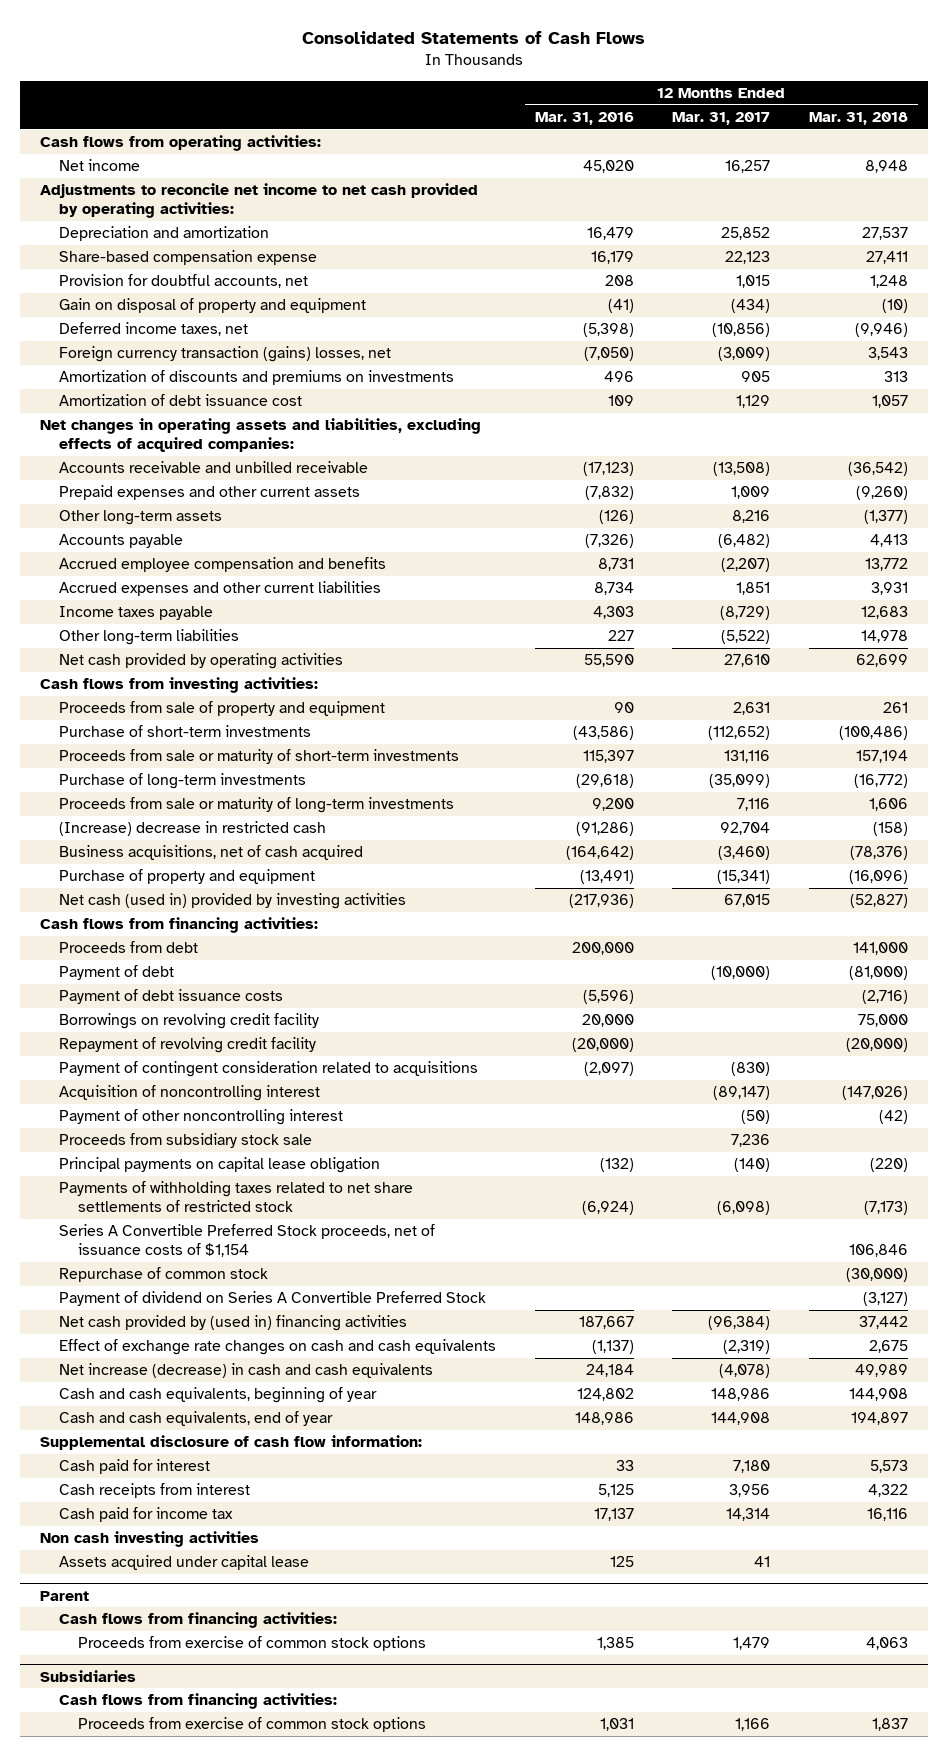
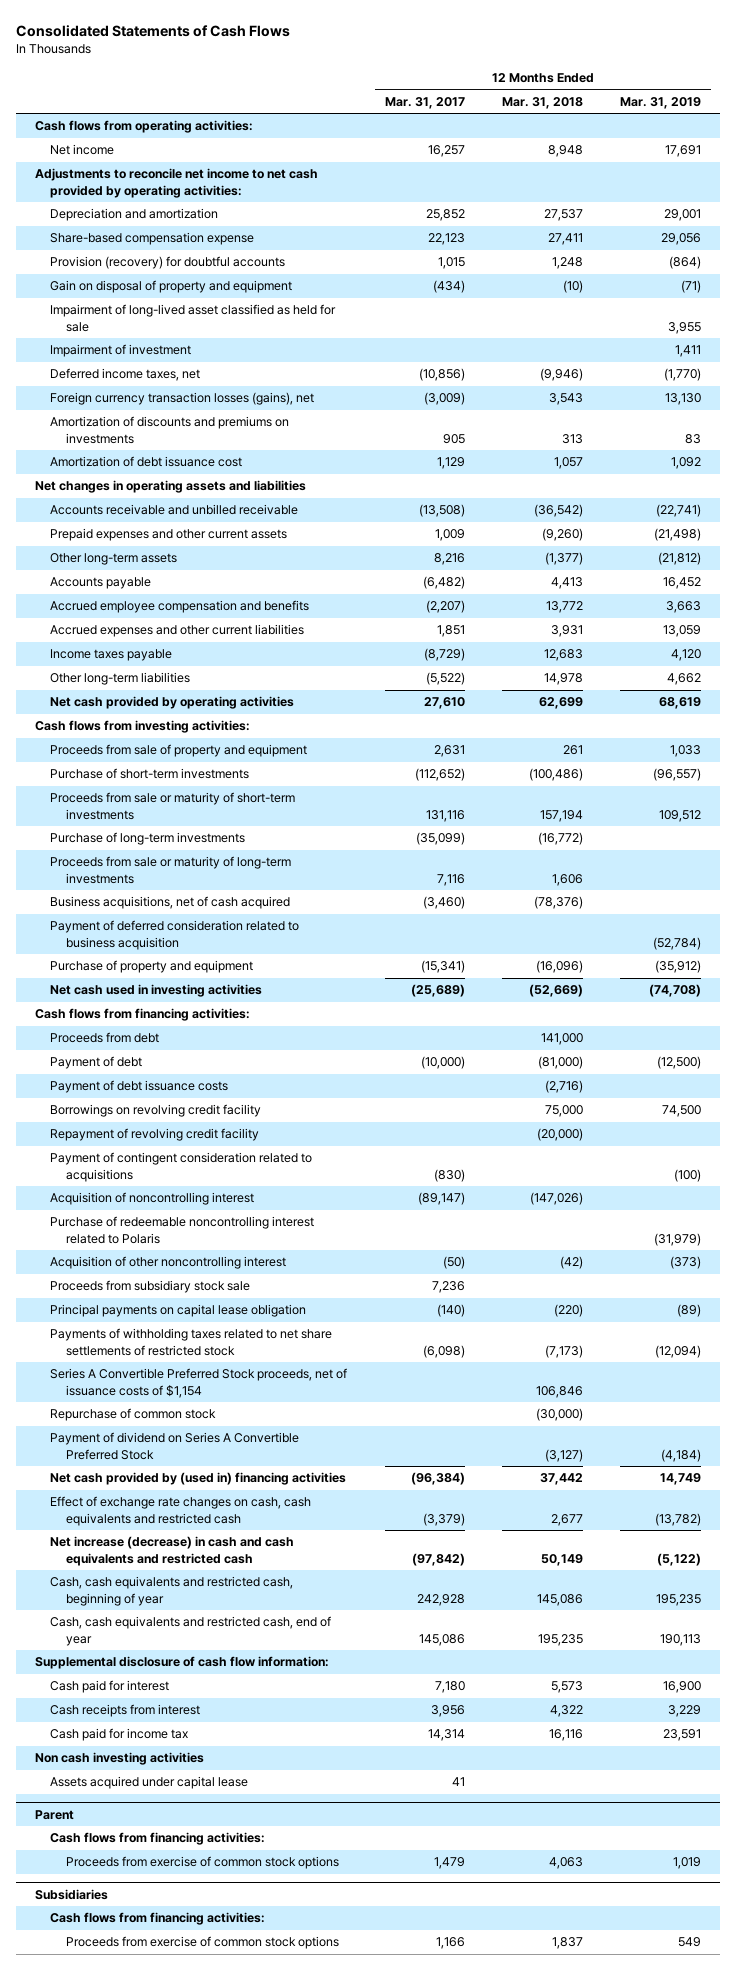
[534,111,634,125] Mar. 31, 2016 -> none
none -> [620,96,702,109] Mar. 31, 2019
[58,274,308,289] Provision for doubtful accounts, net -> [50,256,286,270] Provision (recovery) for doubtful accounts
none -> [50,304,337,332] Impairment of long-lived asset classified as held for sale
none -> [50,344,192,358] Impairment of investment
[58,346,391,363] Foreign currency transaction (gains) losses, net -> [50,392,315,406] Foreign currency transaction losses (gains), net
[39,418,481,452] Net changes in operating assets and liabilities, excluding effects of acquired companies: -> [34,480,306,494] Net changes in operating assets and liabilities
[58,821,326,837] (Increase) decrease in restricted cash -> none
none -> [50,920,300,950] Payment of deferred consideration related to business acquisition
[58,893,406,910] Net cash (used in) provided by investing activities -> [50,984,263,998] Net cash used in investing activities
[724,894,771,908] 67,015 -> [410,984,465,998] (25,689)
[850,894,909,909] (52,827) -> [528,984,583,998] (52,669)
none -> [50,1216,315,1244] Purchase of redeemable noncontrolling interest related to Polaris
[58,1109,343,1126] Payment of other noncontrolling interest -> [50,1256,287,1270] Acquisition of other noncontrolling interest
[58,1339,496,1356] Effect of exchange rate changes on cash and cash equivalents -> [50,1496,312,1526] Effect of exchange rate changes on cash, cash equivalents and restricted cash
[723,1340,771,1355] (2,319) -> [422,1512,465,1526] (3,379)
[869,1340,909,1354] 2,675 -> [550,1513,583,1526] 2,677
[58,1363,433,1379] Net increase (decrease) in cash and cash equivalents -> [50,1536,295,1566] Net increase (decrease) in cash and cash equivalents and restricted cash
[719,1364,771,1379] (4,078) -> [411,1552,465,1566] (97,842)
[855,1364,909,1378] 49,989 -> [540,1553,583,1566] 50,149
[58,1387,377,1404] Cash and cash equivalents, beginning of year -> [50,1576,294,1606] Cash, cash equivalents and restricted cash, beginning of year
[711,1388,771,1402] 148,986 -> [416,1593,465,1606] 242,928
[849,1388,909,1402] 144,908 -> [536,1593,583,1606] 145,086
[58,1411,333,1427] Cash and cash equivalents, end of year -> [50,1616,332,1646] Cash, cash equivalents and restricted cash, end of year
[711,1412,771,1426] 144,908 -> [418,1633,465,1646] 145,086
[851,1412,909,1426] 194,897 -> [537,1633,583,1646] 195,235

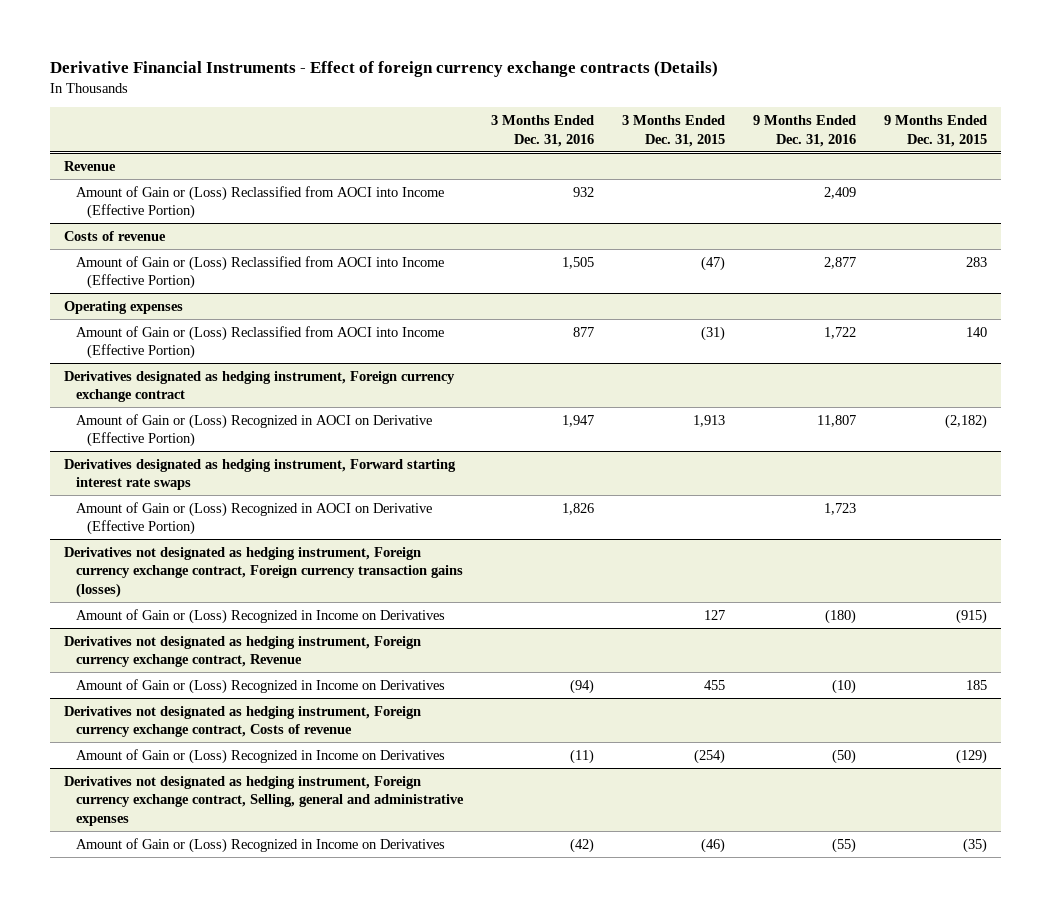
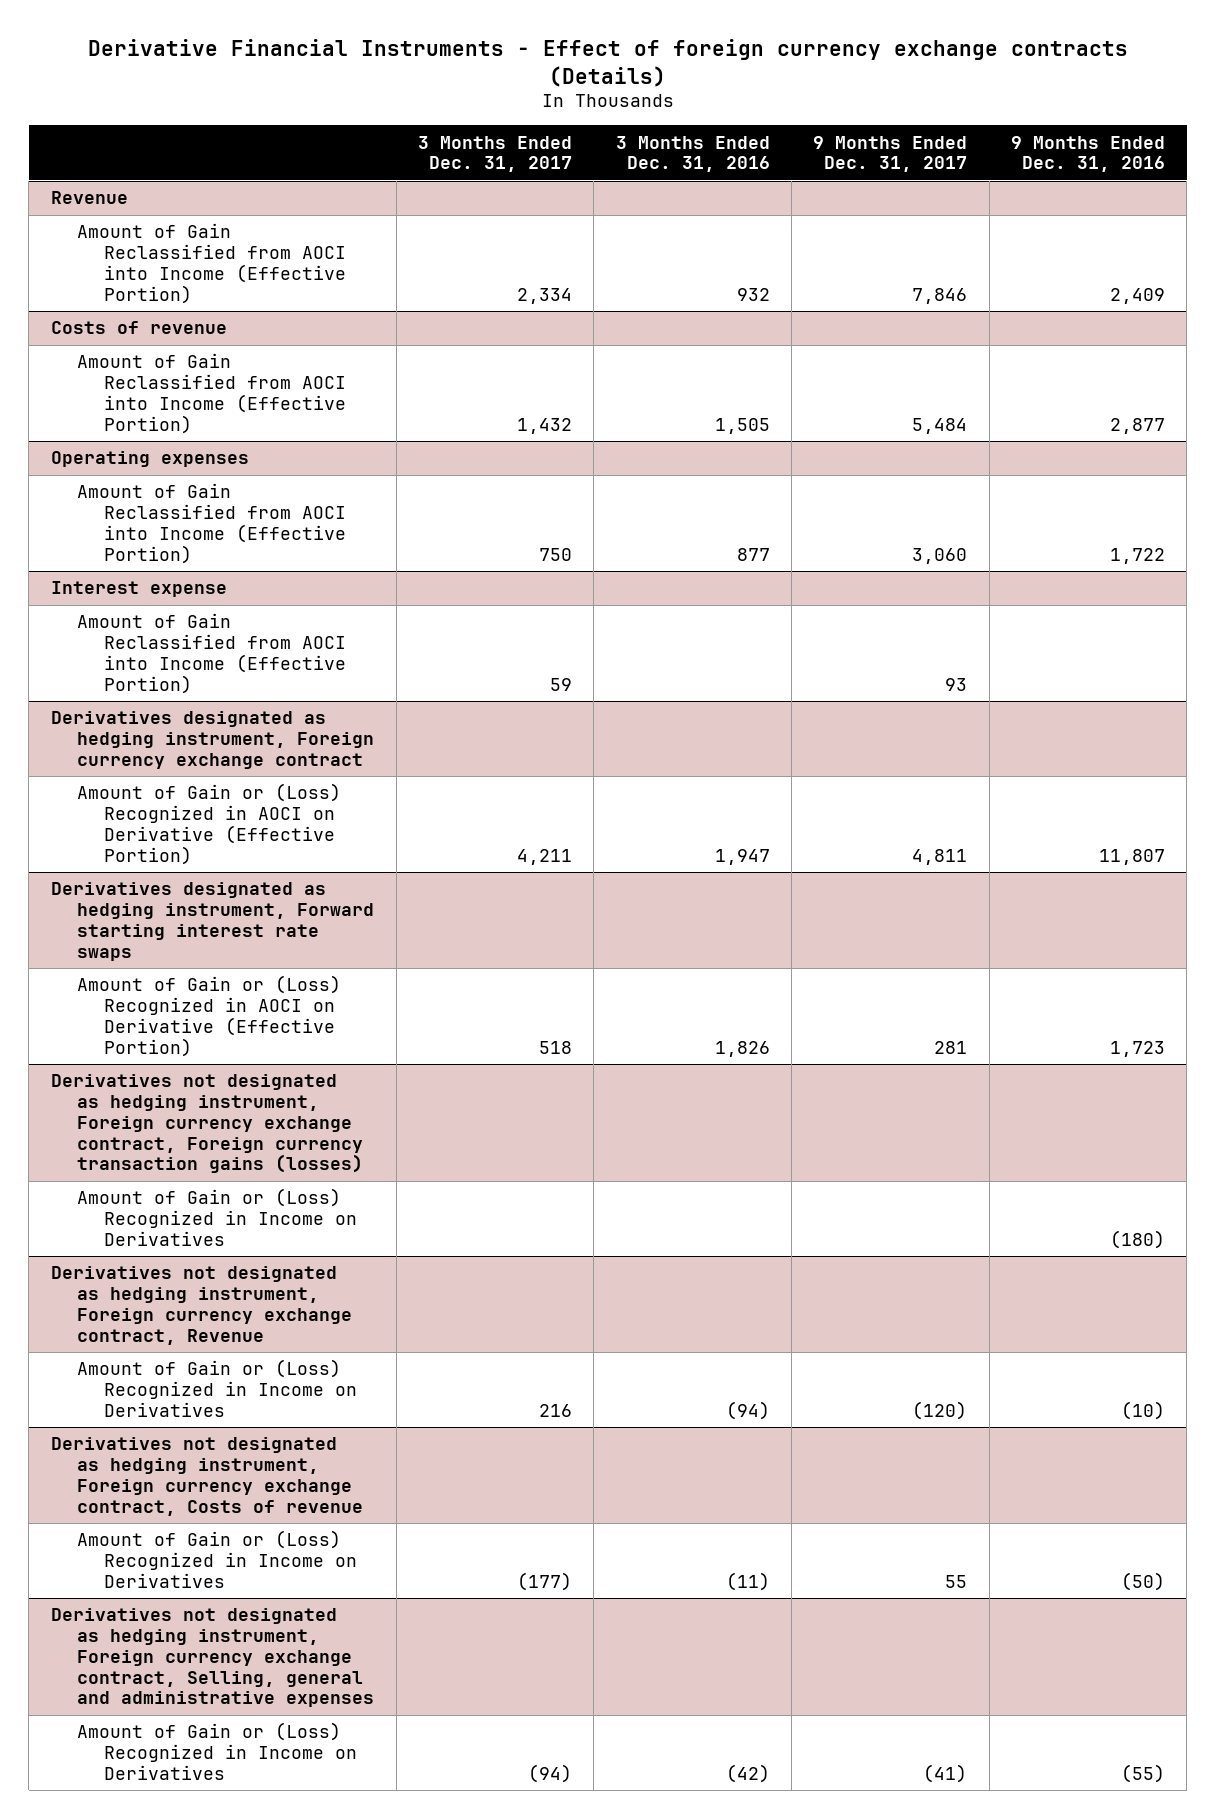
[621,114,725,147] 3 Months Ended Dec. 31, 2015 -> none
[884,114,988,147] 9 Months Ended Dec. 31, 2015 -> none
none -> [418,135,573,173] 3 Months Ended Dec. 31, 2017
none -> [813,135,968,173] 9 Months Ended Dec. 31, 2017
[75,185,444,220] Amount of Gain or (Loss) Reclassified from AOCI into Income (Effective Portion) -> [77,223,347,304] Amount of Gain Reclassified from AOCI into Income (Effective Portion)
[75,255,444,290] Amount of Gain or (Loss) Reclassified from AOCI into Income (Effective Portion) -> [77,353,347,434] Amount of Gain Reclassified from AOCI into Income (Effective Portion)
[75,325,444,360] Amount of Gain or (Loss) Reclassified from AOCI into Income (Effective Portion) -> [77,483,347,564] Amount of Gain Reclassified from AOCI into Income (Effective Portion)
none -> [50,581,227,598] Interest expense
none -> [77,613,347,694] Amount of Gain Reclassified from AOCI into Income (Effective Portion)

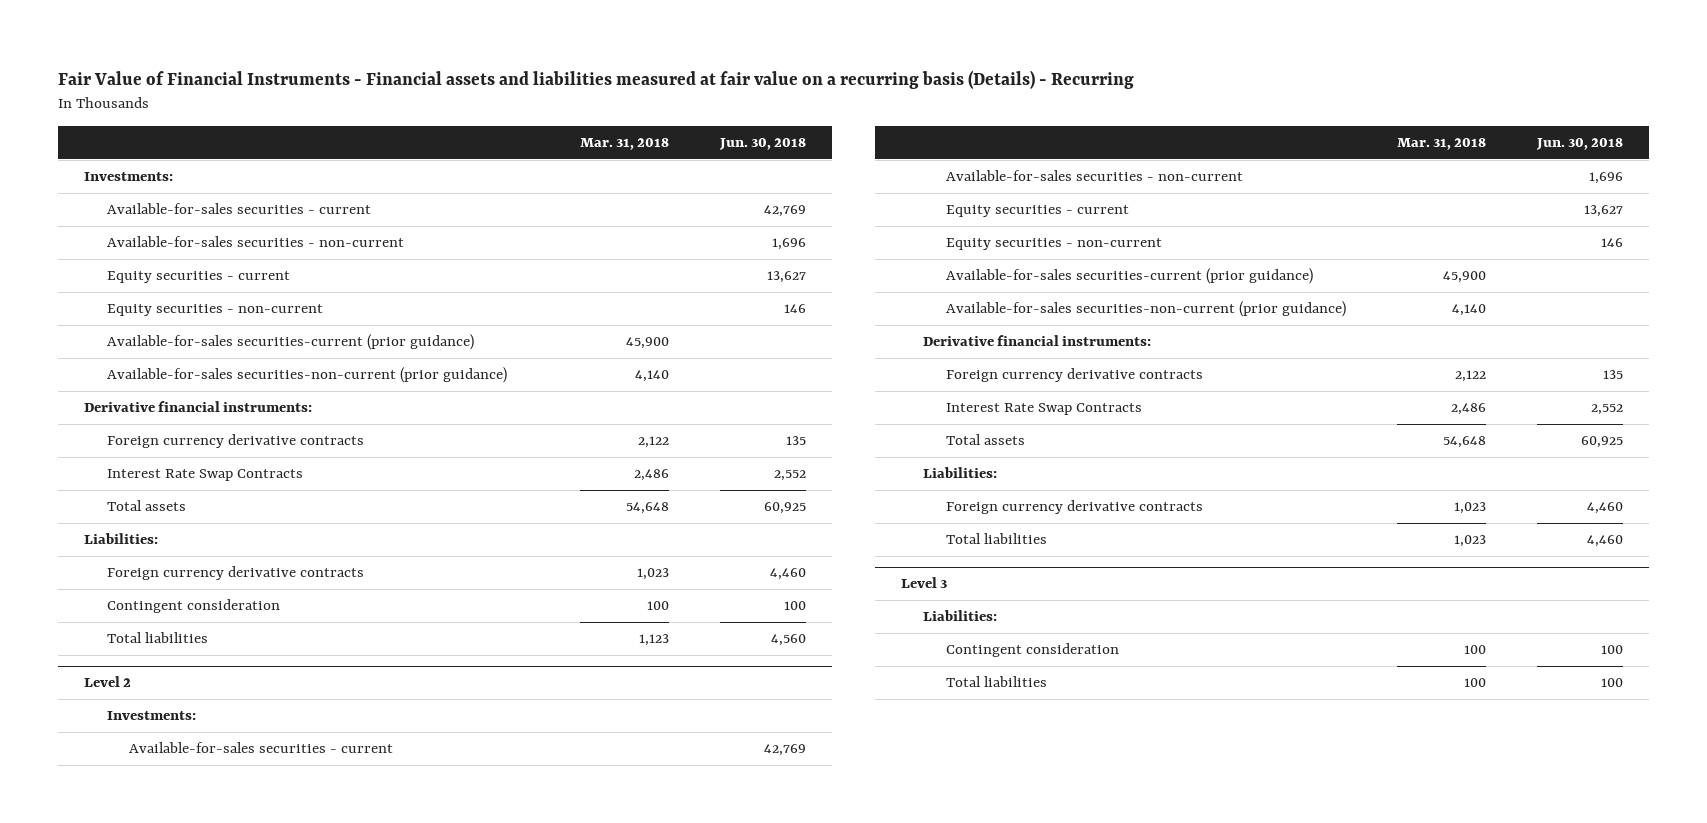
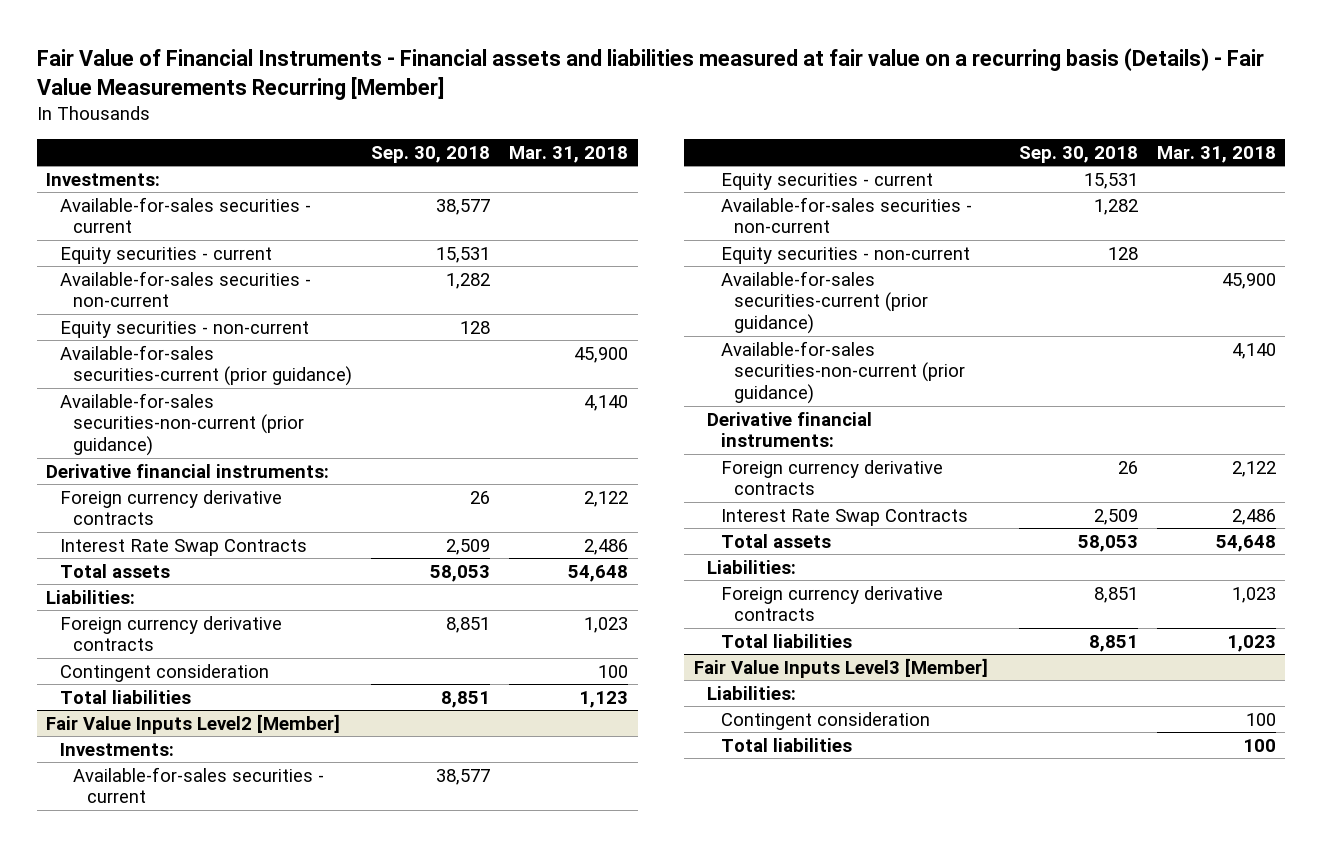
[58,70,1135,90] Fair Value of Financial Instruments - Financial assets and liabilities measured at fair value on a recurring basis (Details) - Recurring -> [36,47,1264,100] Fair Value of Financial Instruments - Financial assets and liabilities measured at fair value on a recurring basis (Details) - Fair Value Measurements Recurring [Member]
[719,137,807,150] Jun. 30, 2018 -> none
none -> [371,145,491,163] Sep. 30, 2018
[106,236,404,248] Available-for-sales securities - non-current -> [59,270,311,308] Available-for-sales securities - non-current
[83,676,131,688] Level 2 -> [46,713,341,734] Fair Value Inputs Level2 [Member]
[945,170,1243,182] Available-for-sales securities - non-current -> none
none -> [720,196,972,234] Available-for-sales securities - non-current
[900,577,947,589] Level 3 -> [693,657,988,678] Fair Value Inputs Level3 [Member]

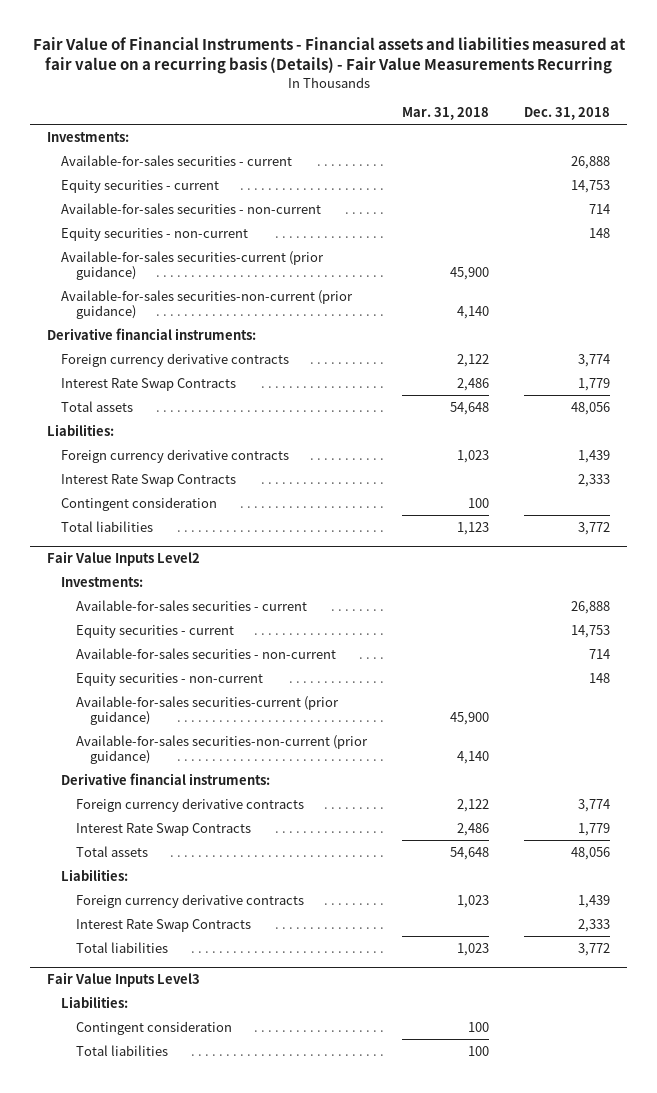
[36,47,1264,100] Fair Value of Financial Instruments - Financial assets and liabilities measured at fair value on a recurring basis (Details) - Fair Value Measurements Recurring [Member] -> [32,36,626,75] Fair Value of Financial Instruments - Financial assets and liabilities measured at fair value on a recurring basis (Details) - Fair Value Measurements Recurring
[371,145,491,163] Sep. 30, 2018 -> none
none -> [523,107,610,121] Dec. 31, 2018
none -> [61,473,237,487] Interest Rate Swap Contracts
[46,713,341,734] Fair Value Inputs Level2 [Member] -> [47,551,201,567] Fair Value Inputs Level2
none -> [75,918,251,932] Interest Rate Swap Contracts
[693,657,988,678] Fair Value Inputs Level3 [Member] -> [47,972,201,988] Fair Value Inputs Level3

